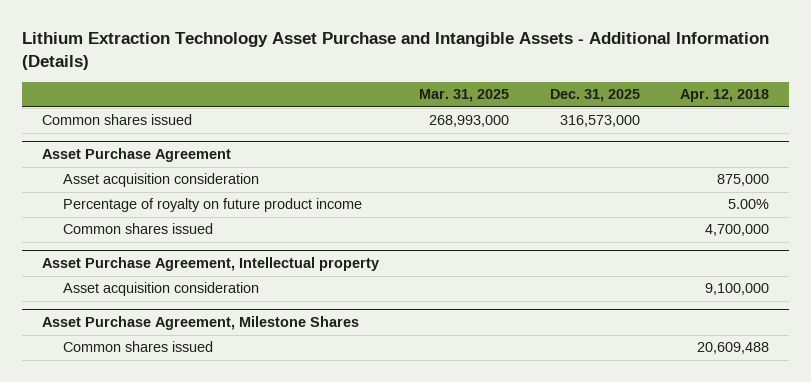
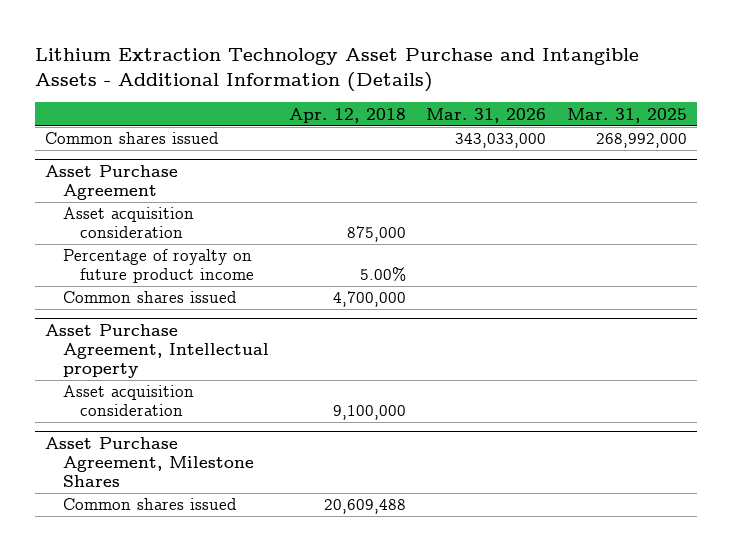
[549,89,640,103] Dec. 31, 2025 -> none
none -> [426,107,547,123] Mar. 31, 2026
[429,115,510,128] 268,993,000 -> [595,133,687,149] 268,992,000

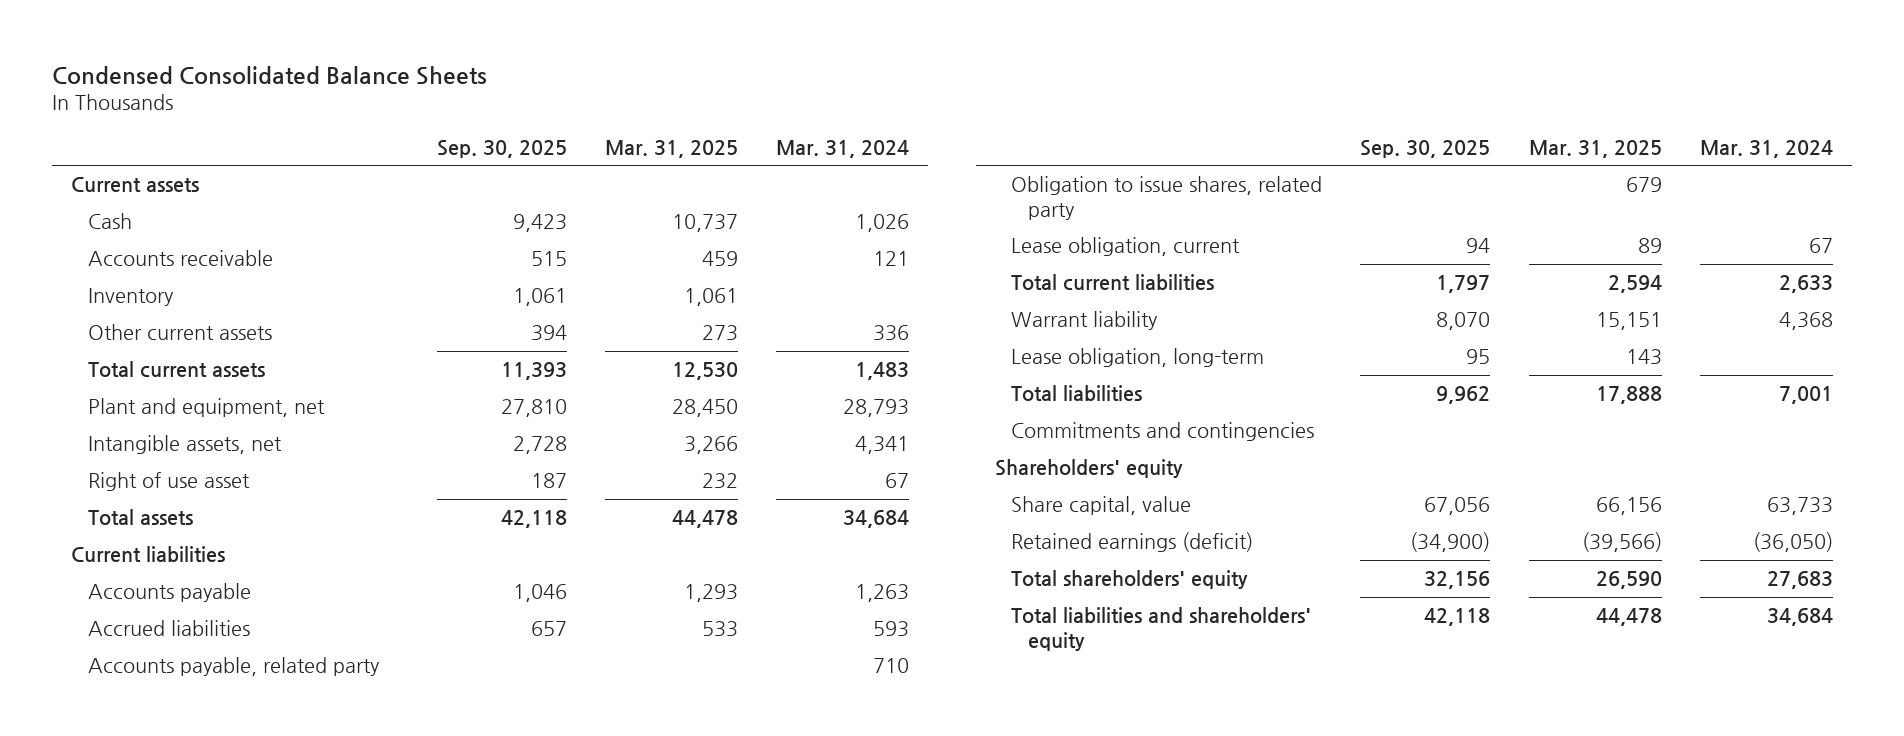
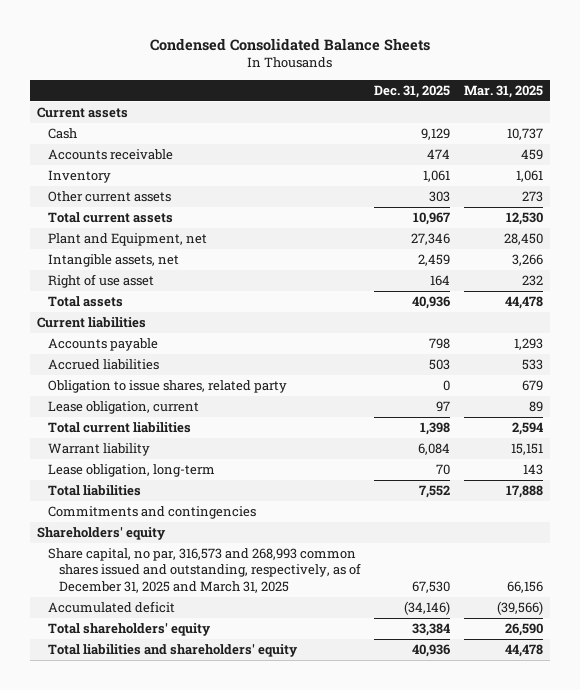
[436,139,567,158] Sep. 30, 2025 -> none
[775,139,909,158] Mar. 31, 2024 -> none
none -> [374,84,451,98] Dec. 31, 2025
[87,398,325,418] Plant and equipment, net -> [47,233,207,247] Plant and Equipment, net
[87,657,380,677] Accounts payable, related party -> none
[1011,496,1192,516] Share capital, value -> [47,548,361,593] Share capital, no par, 316,573 and 268,993 common shares issued and outstanding, respectively, as of December 31, 2025 and March 31, 2025
[1011,532,1254,553] Retained earnings (deficit) -> [47,601,175,614] Accumulated deficit

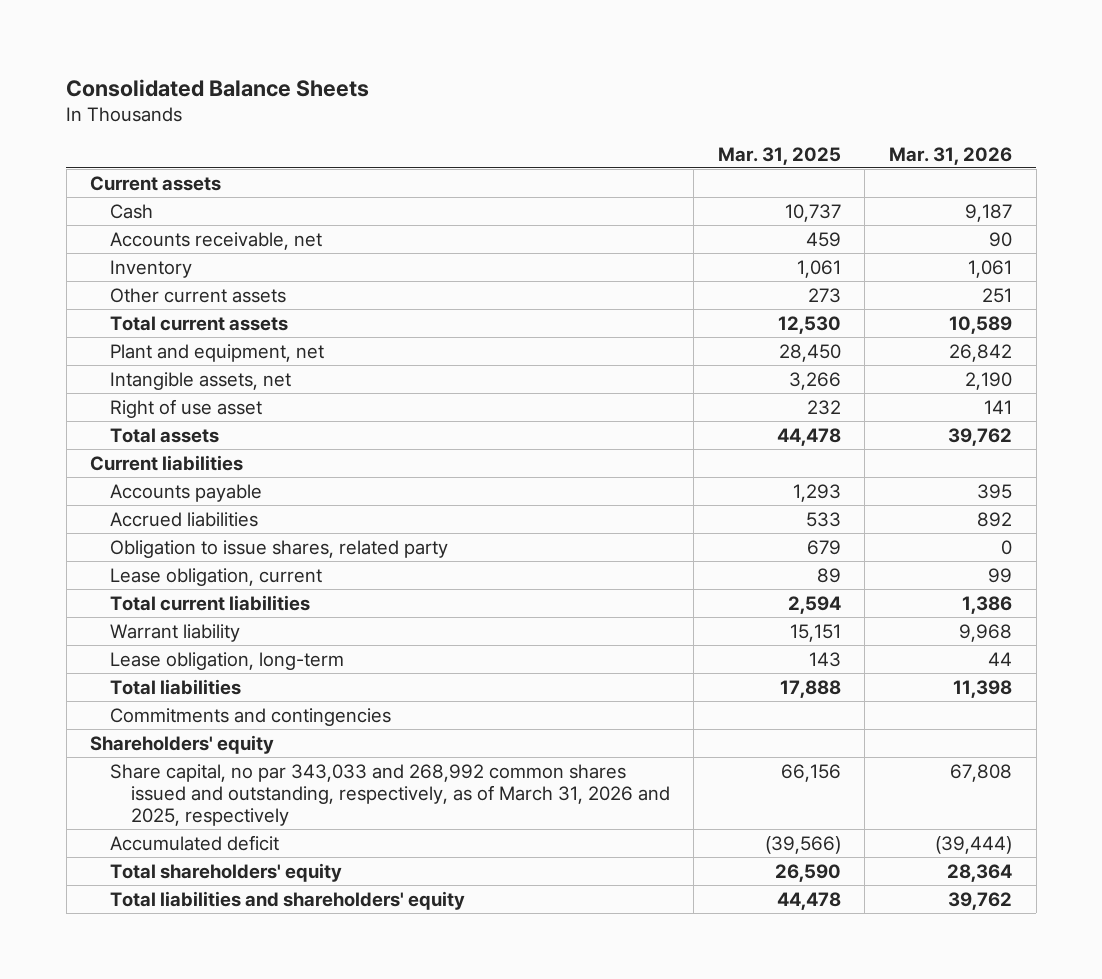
[149,37,430,51] Condensed Consolidated Balance Sheets -> [66,78,370,97] Consolidated Balance Sheets
[374,84,451,98] Dec. 31, 2025 -> none
none -> [888,146,1012,165] Mar. 31, 2026
[47,149,173,161] Accounts receivable -> [110,231,323,250] Accounts receivable, net
[47,233,207,247] Plant and Equipment, net -> [110,343,325,362] Plant and equipment, net
[47,548,361,593] Share capital, no par, 316,573 and 268,993 common shares issued and outstanding, respectively, as of December 31, 2025 and March 31, 2025 -> [110,763,670,827] Share capital, no par 343,033 and 268,992 common shares issued and outstanding, respectively, as of March 31, 2026 and 2025, respectively

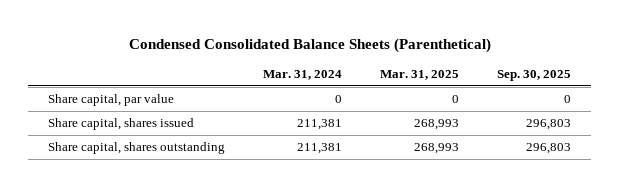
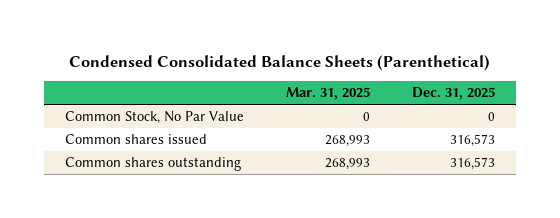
[262,70,342,81] Mar. 31, 2024 -> none
[497,70,572,82] Sep. 30, 2025 -> none
none -> [411,87,495,101] Dec. 31, 2025
[47,94,174,107] Share capital, par value -> none
none -> [65,111,245,125] Common Stock, No Par Value
[47,118,194,131] Share capital, shares issued -> [65,134,208,145] Common shares issued
[47,142,225,155] Share capital, shares outstanding -> [65,157,242,172] Common shares outstanding

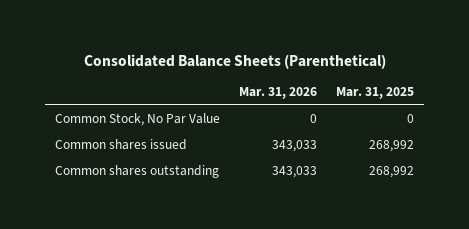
[68,54,490,71] Condensed Consolidated Balance Sheets (Parenthetical) -> [83,53,386,69] Consolidated Balance Sheets (Parenthetical)
[411,87,495,101] Dec. 31, 2025 -> none
none -> [239,87,318,100] Mar. 31, 2026
[324,135,370,148] 268,993 -> [369,140,415,153] 268,992
[324,158,370,171] 268,993 -> [369,166,415,179] 268,992

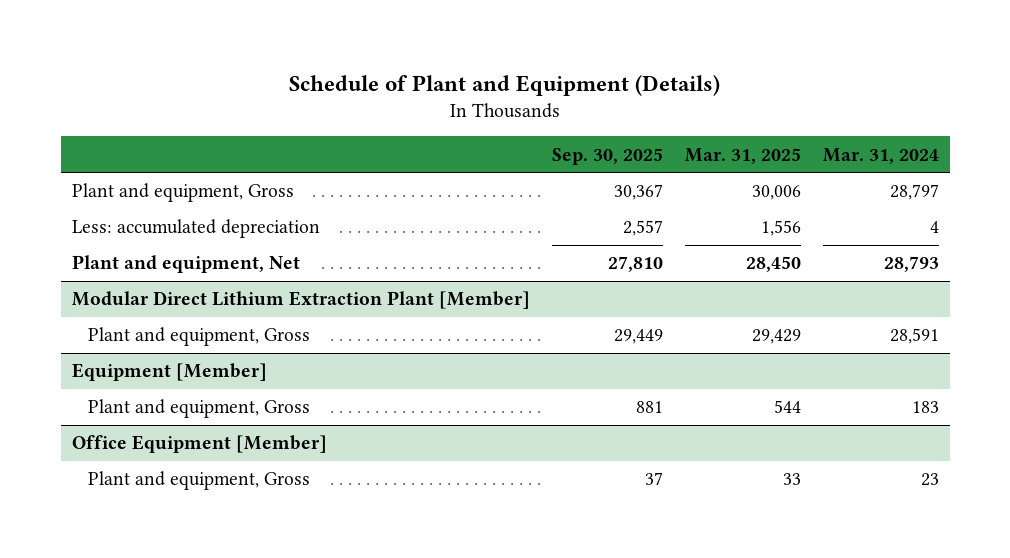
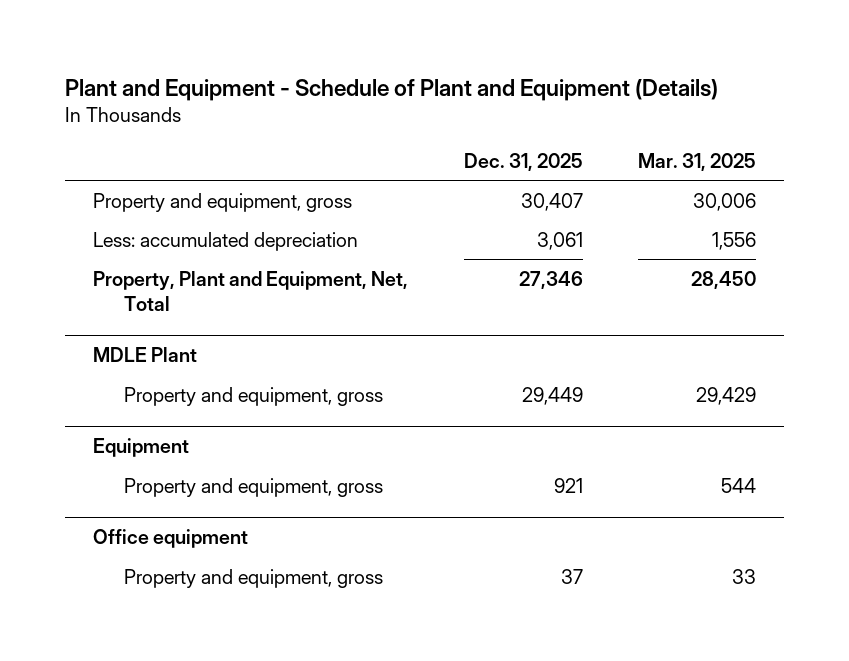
[289,74,721,96] Schedule of Plant and Equipment (Details) -> [65,78,719,101] Plant and Equipment - Schedule of Plant and Equipment (Details)
[551,147,663,165] Sep. 30, 2025 -> none
[822,147,939,164] Mar. 31, 2024 -> none
none -> [463,153,583,172] Dec. 31, 2025
[71,183,294,203] Plant and equipment, Gross -> [92,192,352,212] Property and equipment, gross
[71,291,530,310] Modular Direct Lithium Extraction Plant [Member] -> none
[71,255,300,274] Plant and equipment, Net -> [92,270,408,311] Property, Plant and Equipment, Net, Total
none -> [92,347,197,363] MDLE Plant
[87,327,310,347] Plant and equipment, Gross -> [124,386,384,406] Property and equipment, gross
[71,363,267,382] Equipment [Member] -> [92,438,189,458] Equipment
[87,399,310,419] Plant and equipment, Gross -> [124,477,384,497] Property and equipment, gross
[71,435,327,454] Office Equipment [Member] -> [92,529,248,549] Office equipment
[87,471,310,491] Plant and equipment, Gross -> [124,568,384,588] Property and equipment, gross

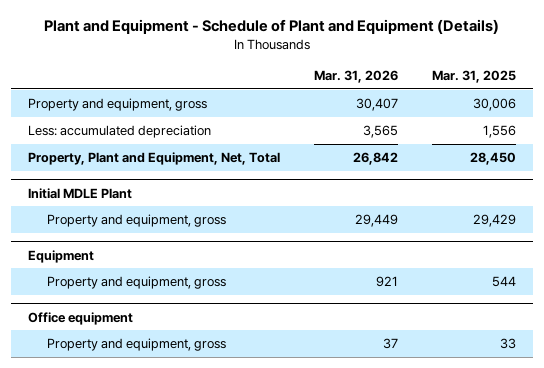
[463,153,583,172] Dec. 31, 2025 -> none
none -> [313,70,398,84] Mar. 31, 2026
[92,347,197,363] MDLE Plant -> [27,187,132,199] Initial MDLE Plant

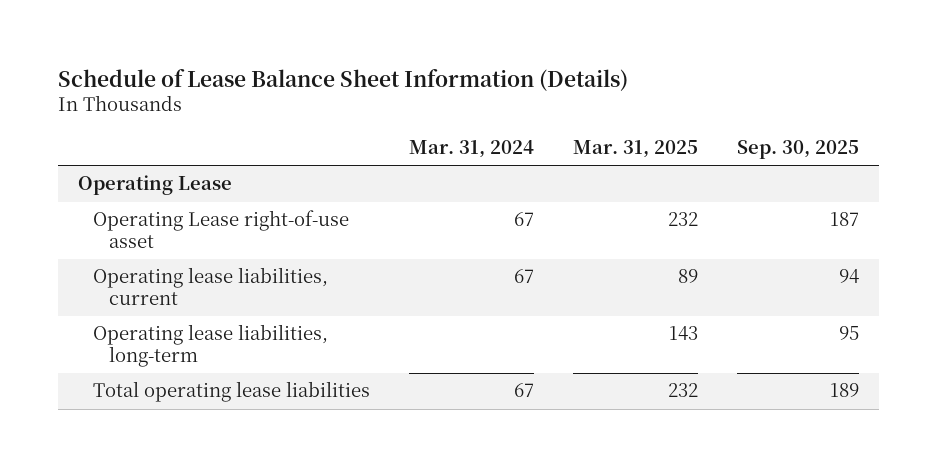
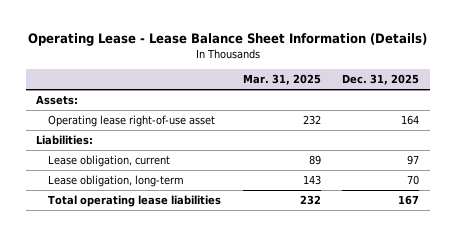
[58,68,629,91] Schedule of Lease Balance Sheet Information (Details) -> [27,32,427,46] Operating Lease - Lease Balance Sheet Information (Details)
[409,140,535,159] Mar. 31, 2024 -> none
[737,140,860,160] Sep. 30, 2025 -> none
none -> [342,74,420,86] Dec. 31, 2025
[77,175,232,196] Operating Lease -> none
none -> [36,94,79,105] Assets:
[93,210,350,248] Operating Lease right-of-use asset -> [48,114,216,127] Operating lease right-of-use asset
none -> [36,134,94,145] Liabilities:
[93,267,329,305] Operating lease liabilities, current -> [48,154,171,167] Lease obligation, current
[93,324,329,367] Operating lease liabilities, long-term -> [48,174,185,187] Lease obligation, long-term

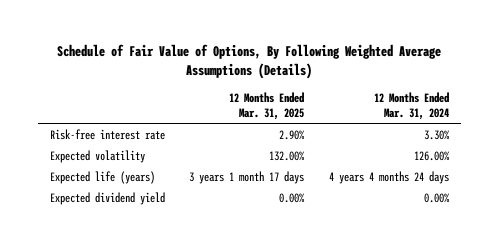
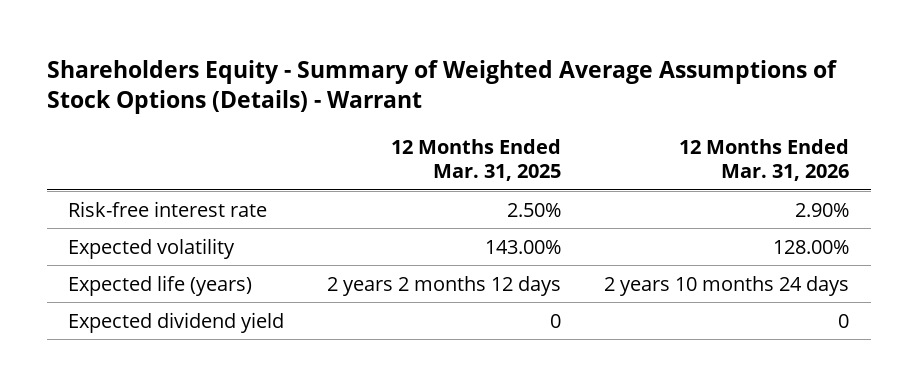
[57,44,442,80] Schedule of Fair Value of Options, By Following Weighted Average Assumptions (Details) -> [46,59,837,115] Shareholders Equity - Summary of Weighted Average Assumptions of Stock Options (Details) - Warrant
[373,91,449,120] 12 Months Ended Mar. 31, 2024 -> none
none -> [679,139,850,182] 12 Months Ended Mar. 31, 2026
[279,129,306,140] 2.90% -> [507,202,562,217] 2.50%
[269,150,306,161] 132.00% -> [485,239,562,254] 143.00%
[189,170,305,184] 3 years 1 month 17 days -> [327,275,562,296] 2 years 2 months 12 days
[279,192,306,203] 0.00% -> [550,313,562,328] 0

